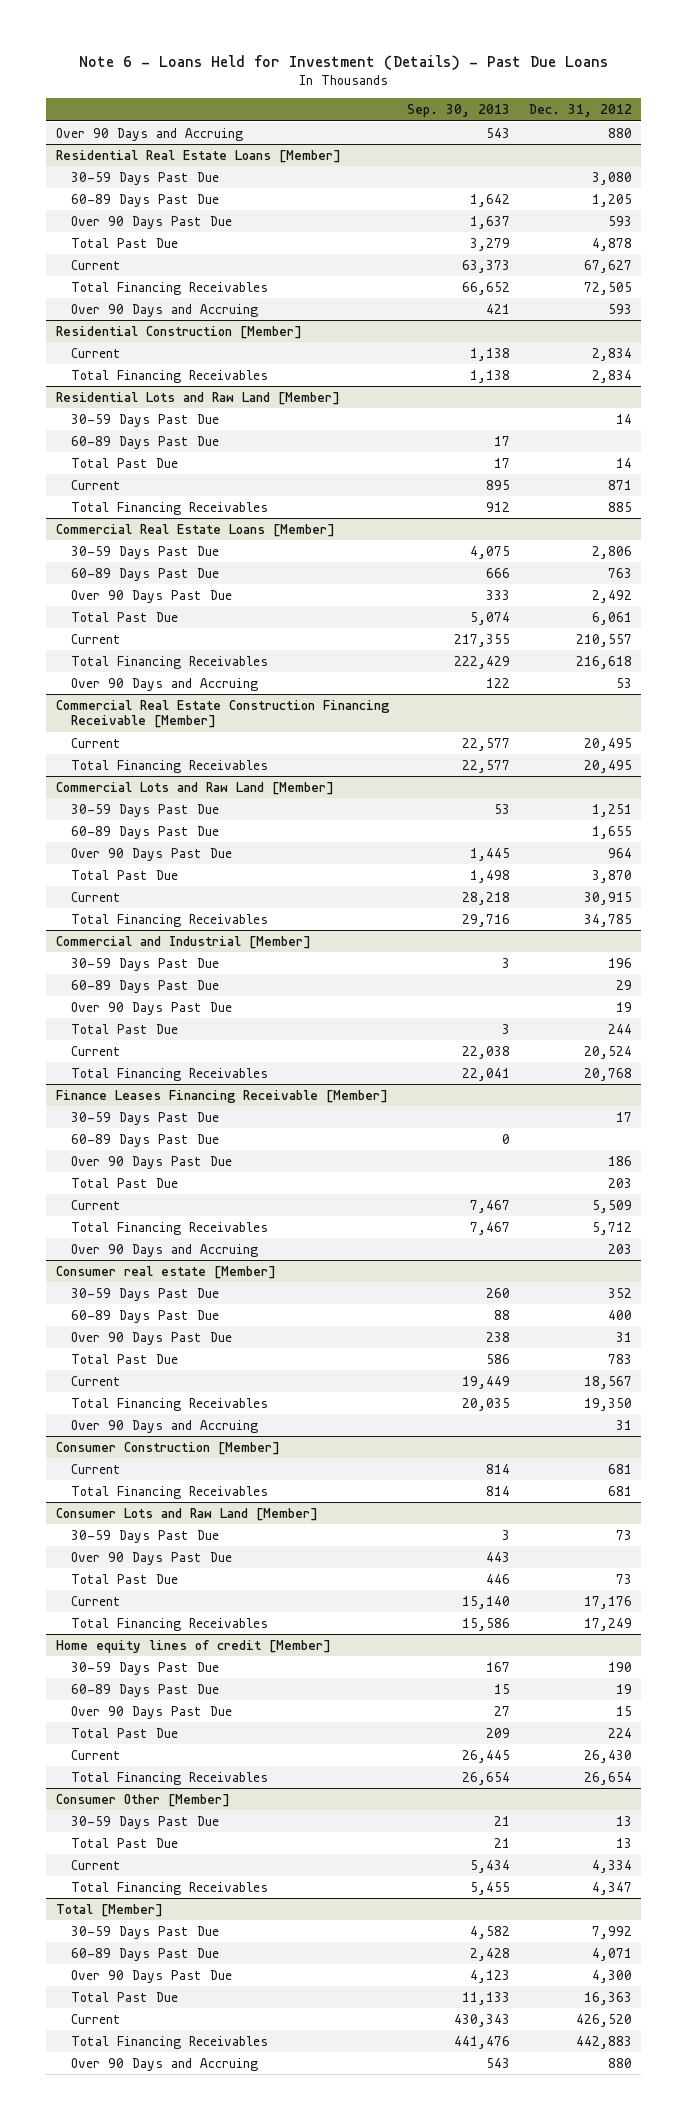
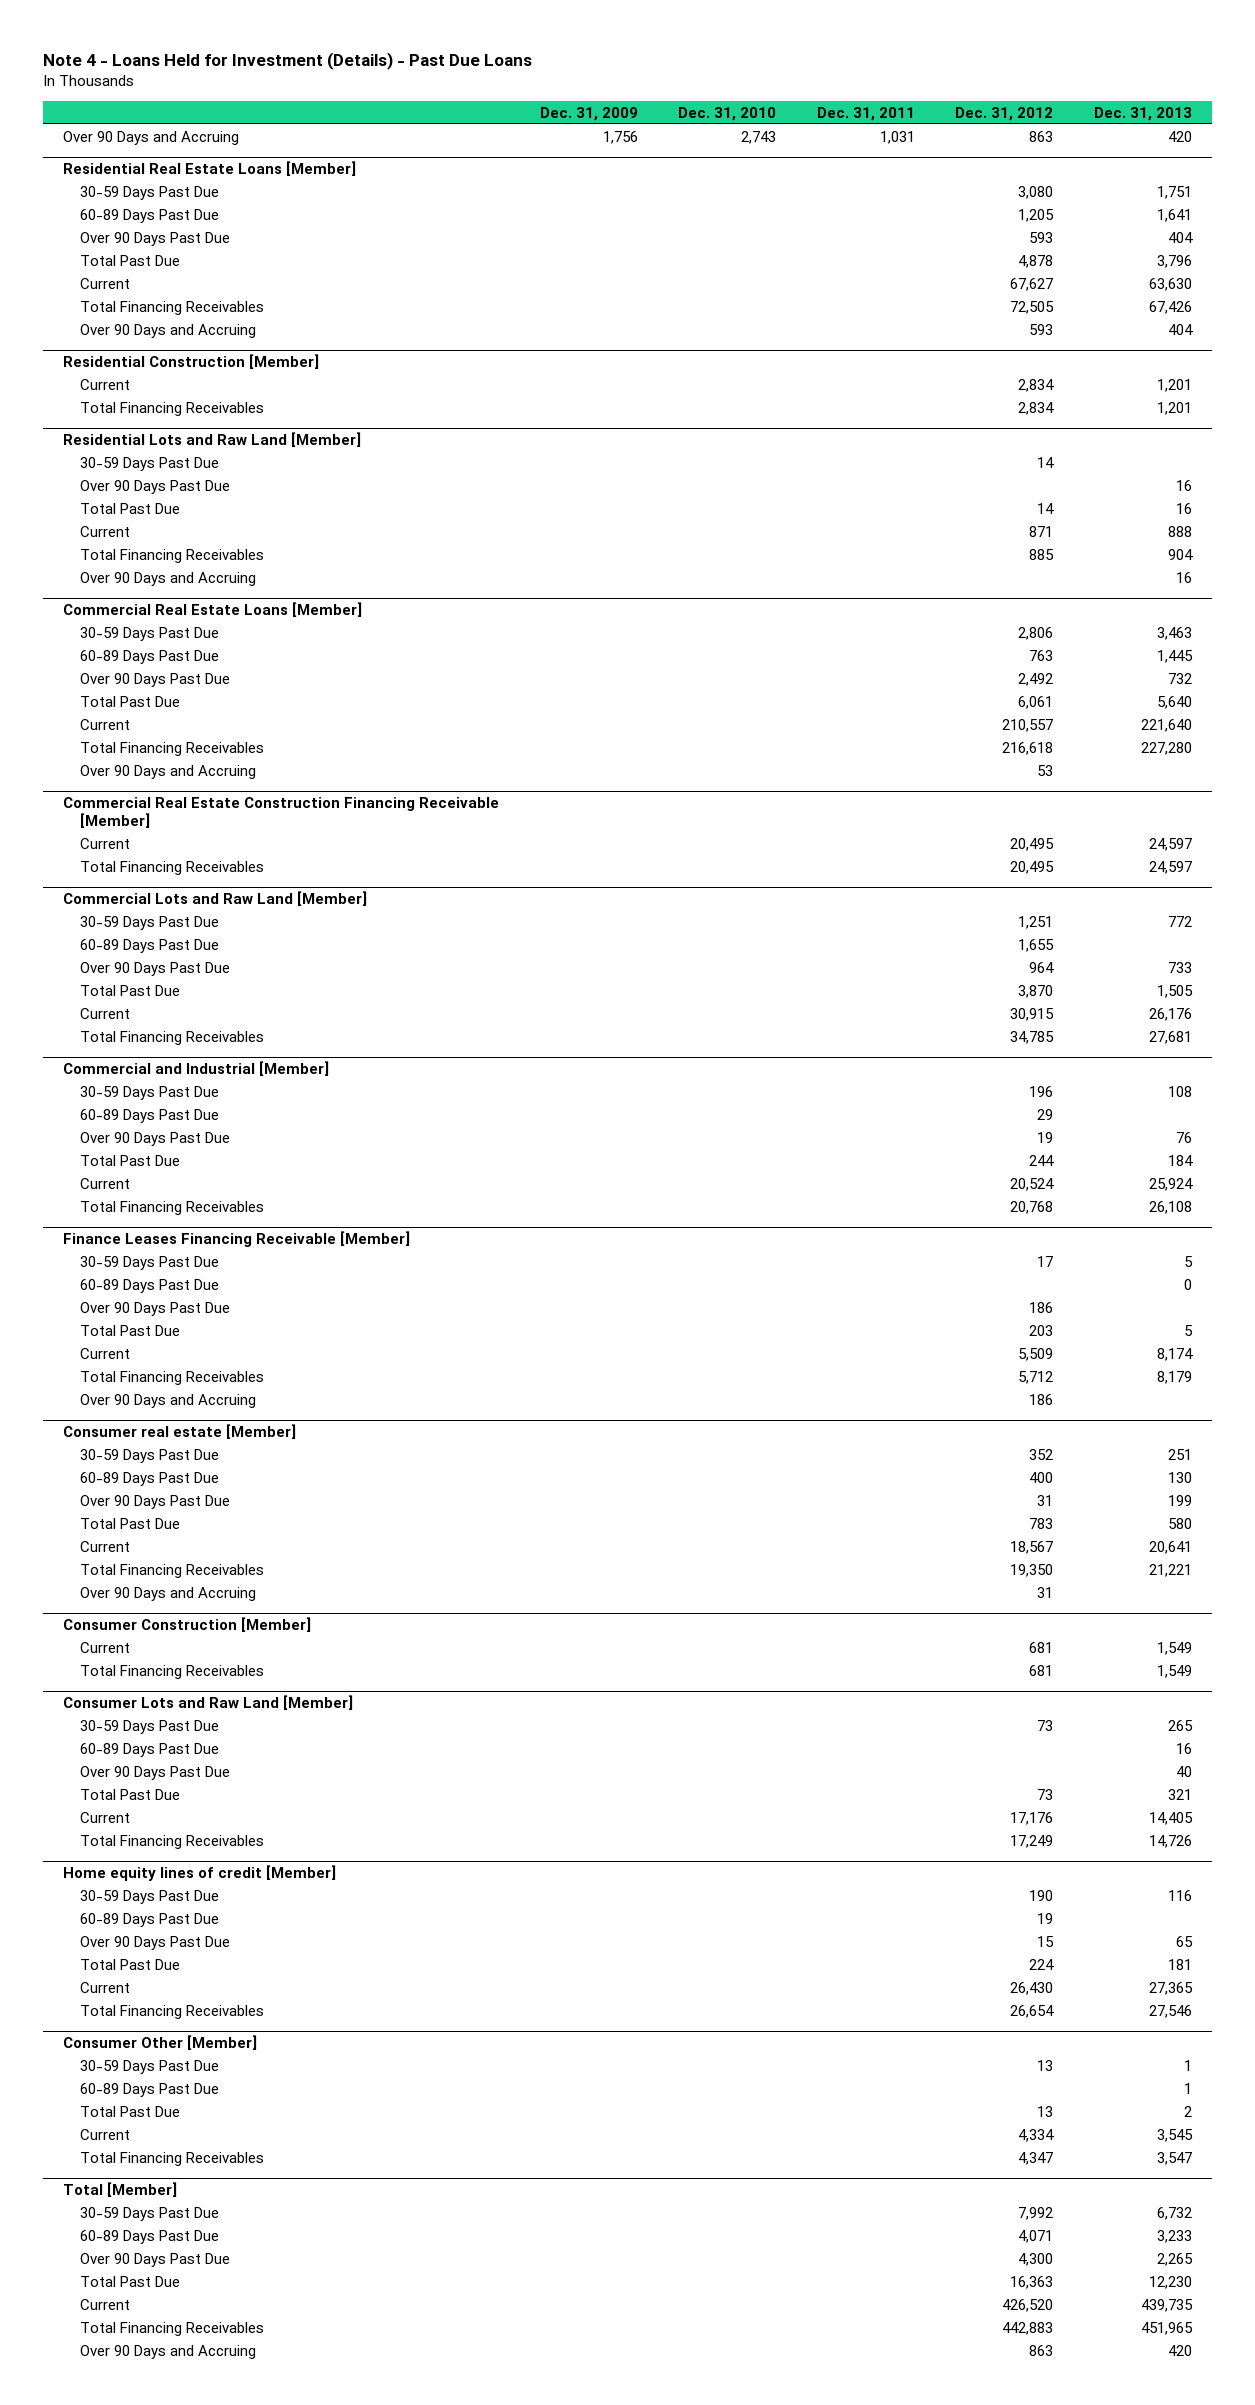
[78,54,608,70] Note 6 - Loans Held for Investment (Details) - Past Due Loans -> [42,51,532,70] Note 4 - Loans Held for Investment (Details) - Past Due Loans
[407,104,511,118] Sep. 30, 2013 -> none
none -> [539,106,638,121] Dec. 31, 2009
none -> [678,106,777,121] Dec. 31, 2010
none -> [816,106,915,121] Dec. 31, 2011
none -> [1093,106,1192,121] Dec. 31, 2013
[608,127,633,138] 880 -> [1029,130,1054,142] 863
[70,435,219,449] 60-89 Days Past Due -> none
none -> [79,479,230,494] Over 90 Days Past Due
none -> [79,571,256,586] Over 90 Days and Accruing
[608,1243,633,1254] 203 -> [1029,1393,1054,1405] 186
none -> [79,1742,219,1757] 60-89 Days Past Due
none -> [79,2082,219,2097] 60-89 Days Past Due
[608,2057,633,2068] 880 -> [1029,2344,1054,2356] 863

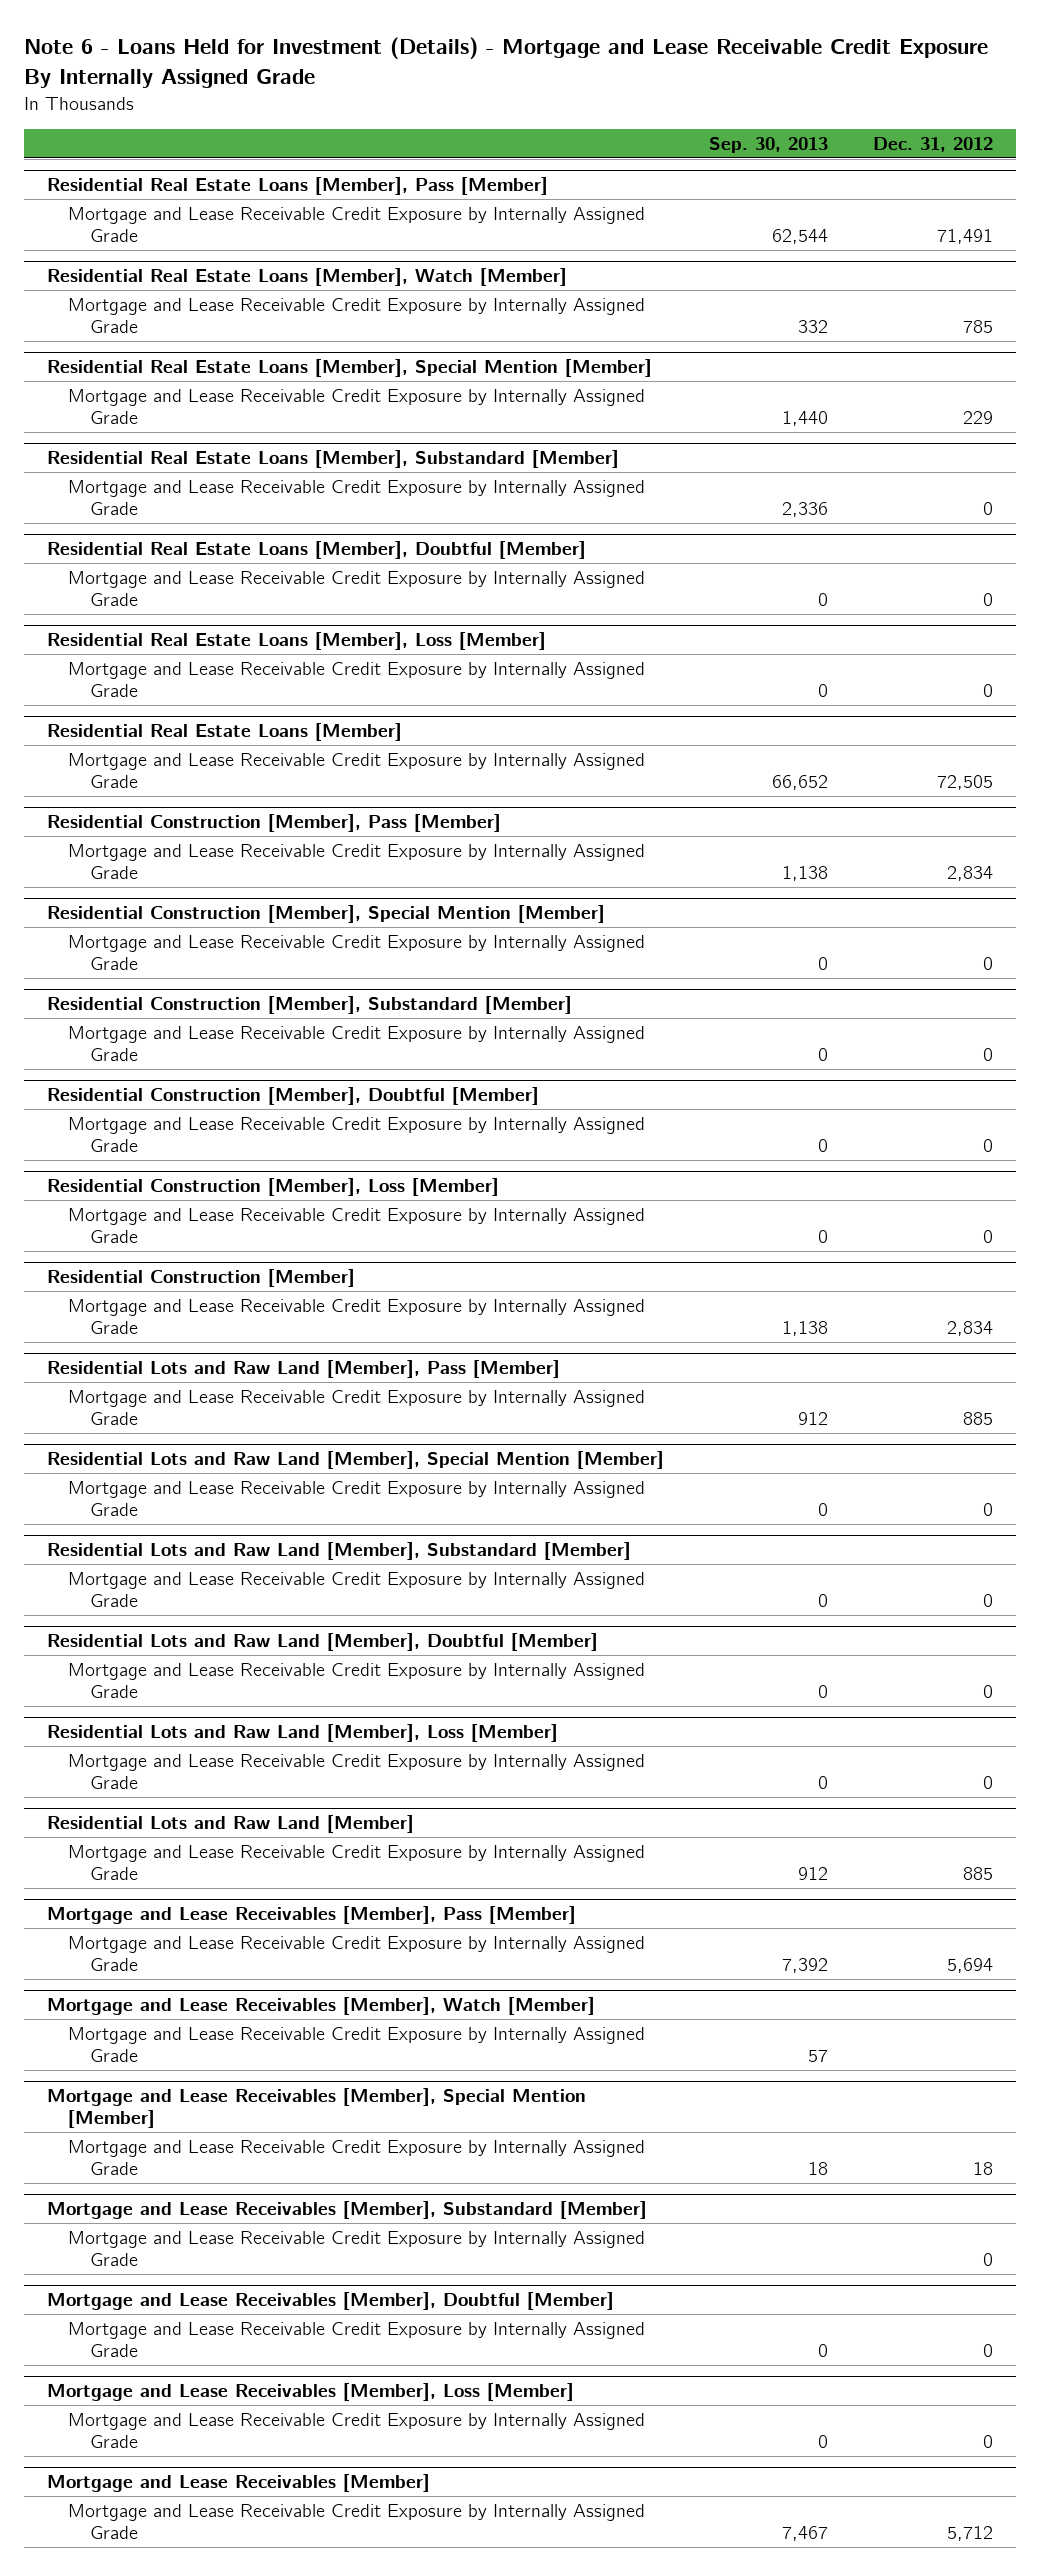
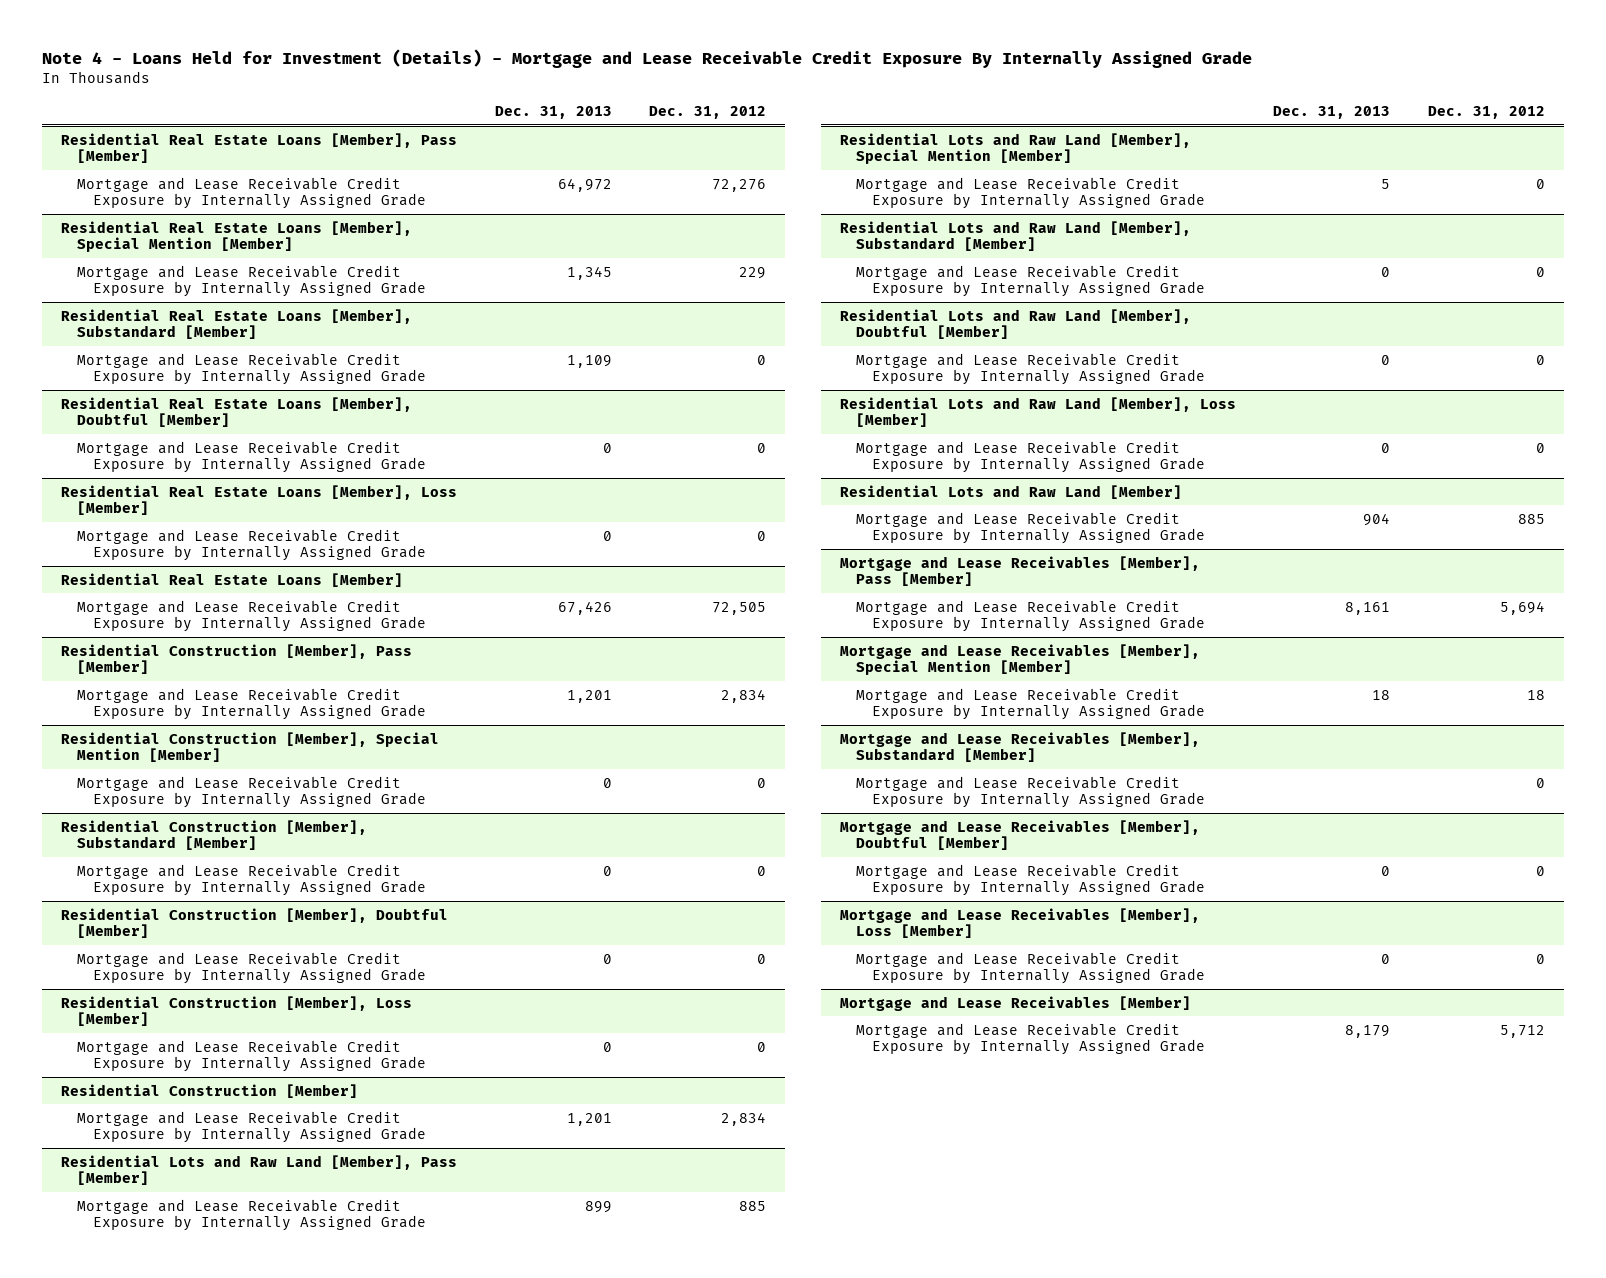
[24,37,989,88] Note 6 - Loans Held for Investment (Details) - Mortgage and Lease Receivable Credit Exposure By Internally Assigned Grade -> [42,49,1253,69] Note 4 - Loans Held for Investment (Details) - Mortgage and Lease Receivable Credit Exposure By Internally Assigned Grade
[709,137,829,154] Sep. 30, 2013 -> none
none -> [494,106,612,120] Dec. 31, 2013
[46,267,567,286] Residential Real Estate Loans [Member], Watch [Member] -> none
[68,297,646,333] Mortgage and Lease Receivable Credit Exposure by Internally Assigned Grade -> none
[937,228,994,244] 71,491 -> [712,178,767,192] 72,276
[46,1996,595,2015] Mortgage and Lease Receivables [Member], Watch [Member] -> none
[68,2026,646,2062] Mortgage and Lease Receivable Credit Exposure by Internally Assigned Grade -> none

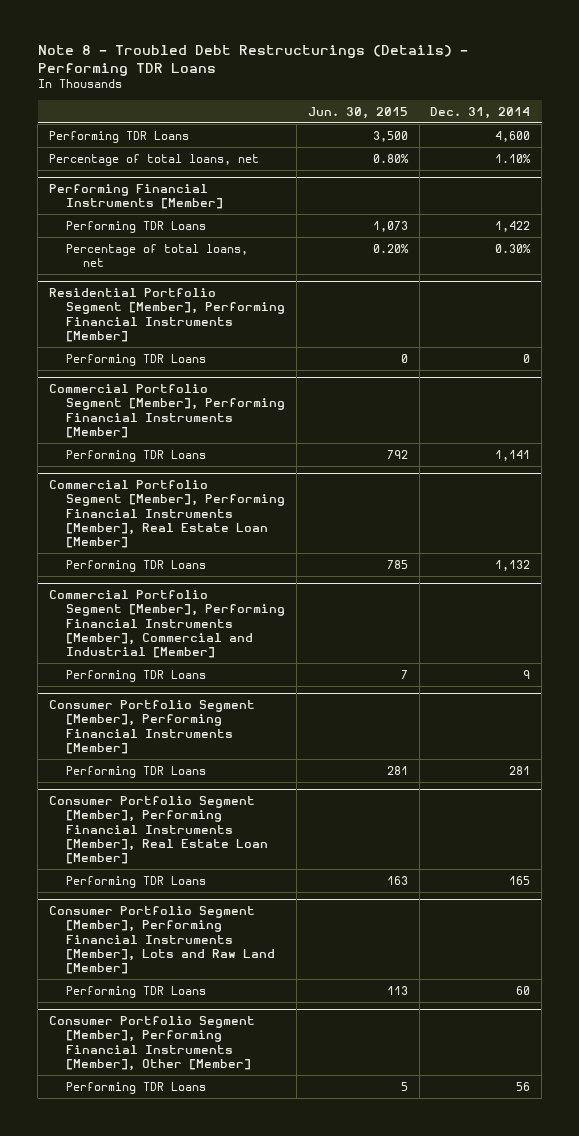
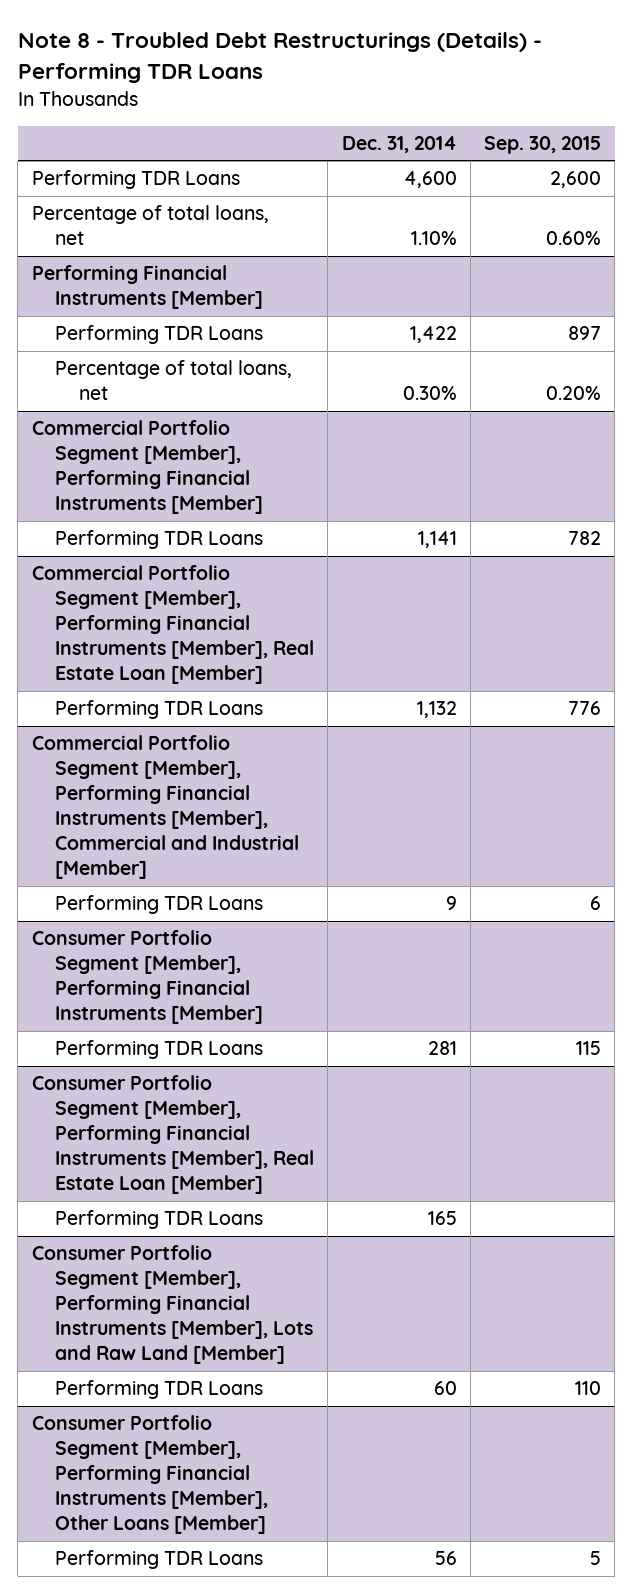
[307,106,408,119] Jun. 30, 2015 -> none
none -> [484,135,602,154] Sep. 30, 2015
[48,287,286,342] Residential Portfolio Segment [Member], Performing Financial Instruments [Member] -> none
[66,353,207,366] Performing TDR Loans -> none
[48,1015,255,1071] Consumer Portfolio Segment [Member], Performing Financial Instruments [Member], Other [Member] -> [31,1415,269,1535] Consumer Portfolio Segment [Member], Performing Financial Instruments [Member], Other Loans [Member]

